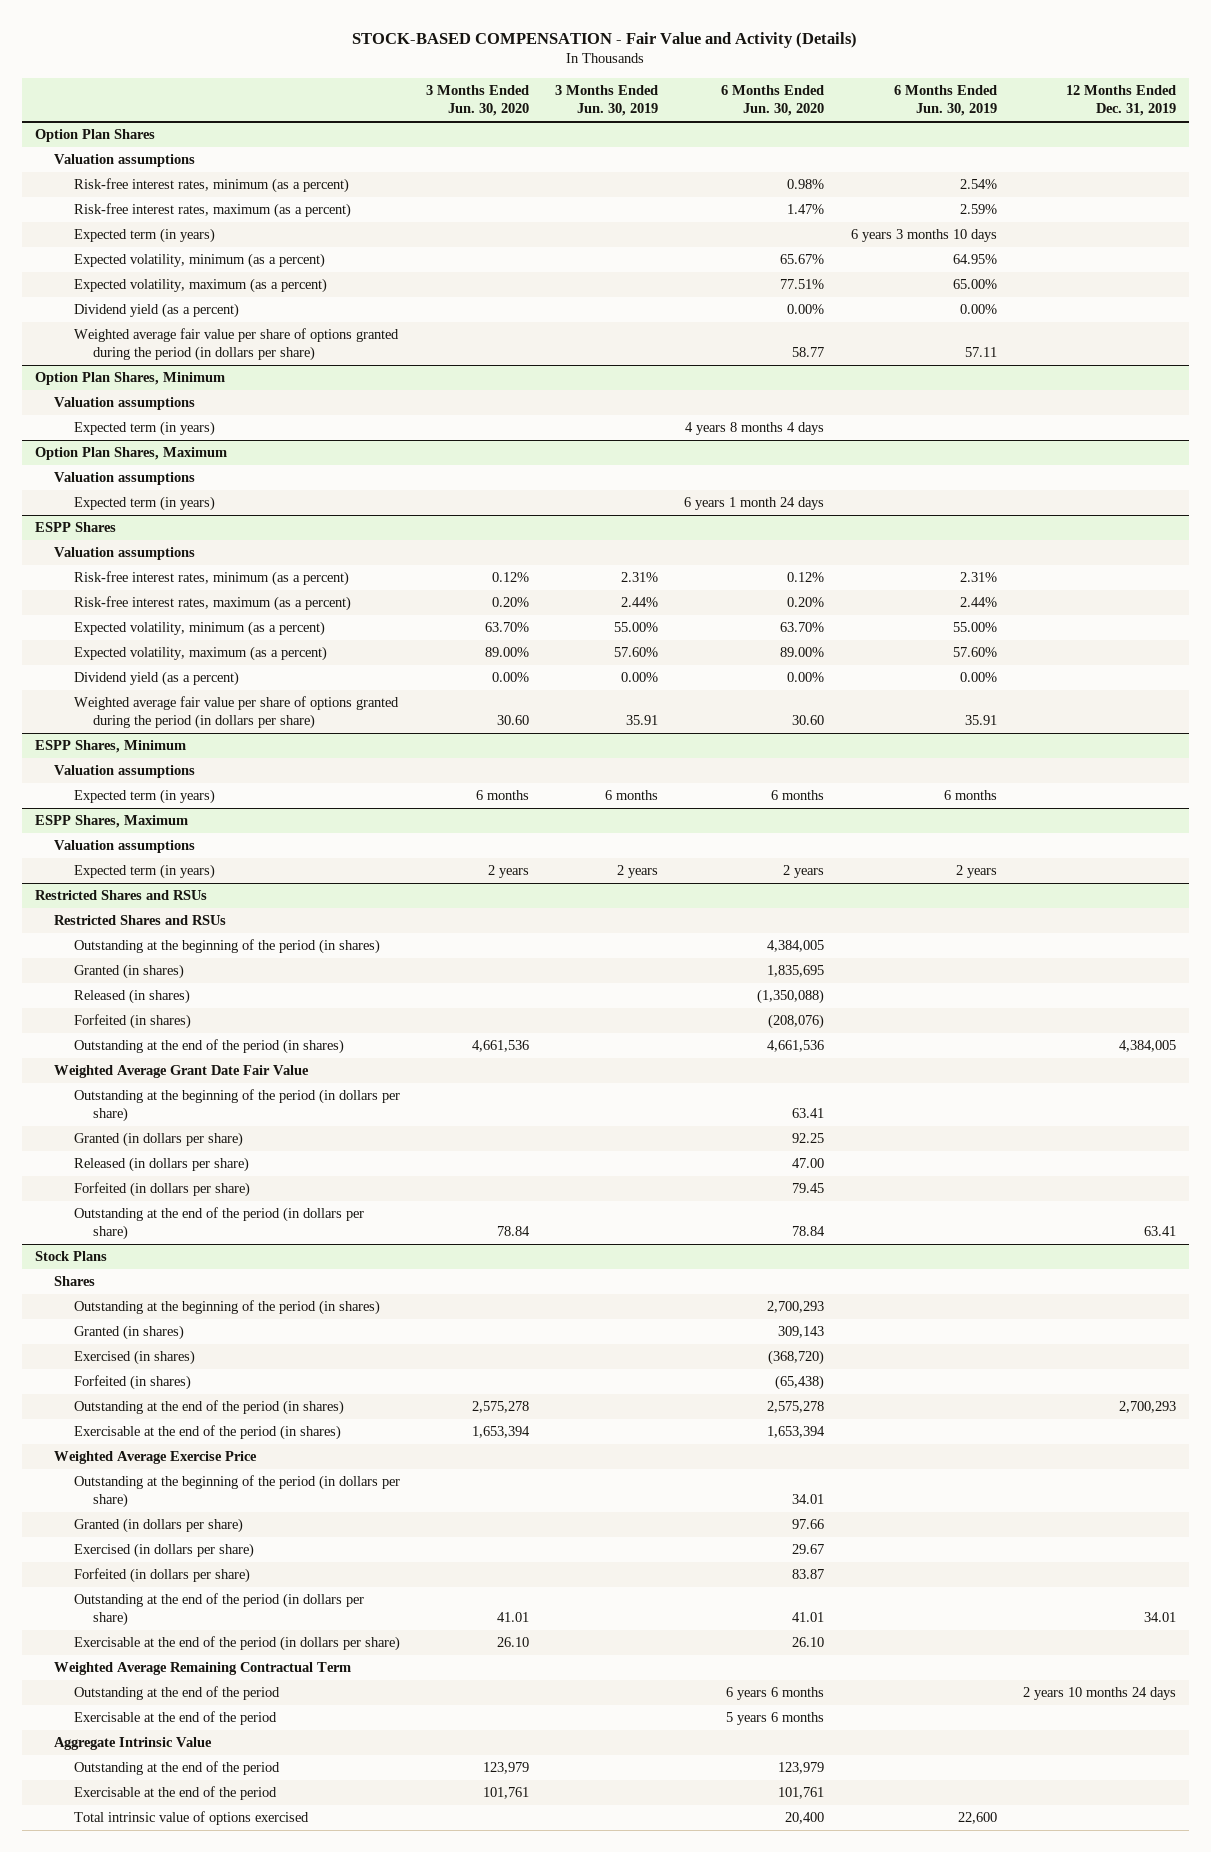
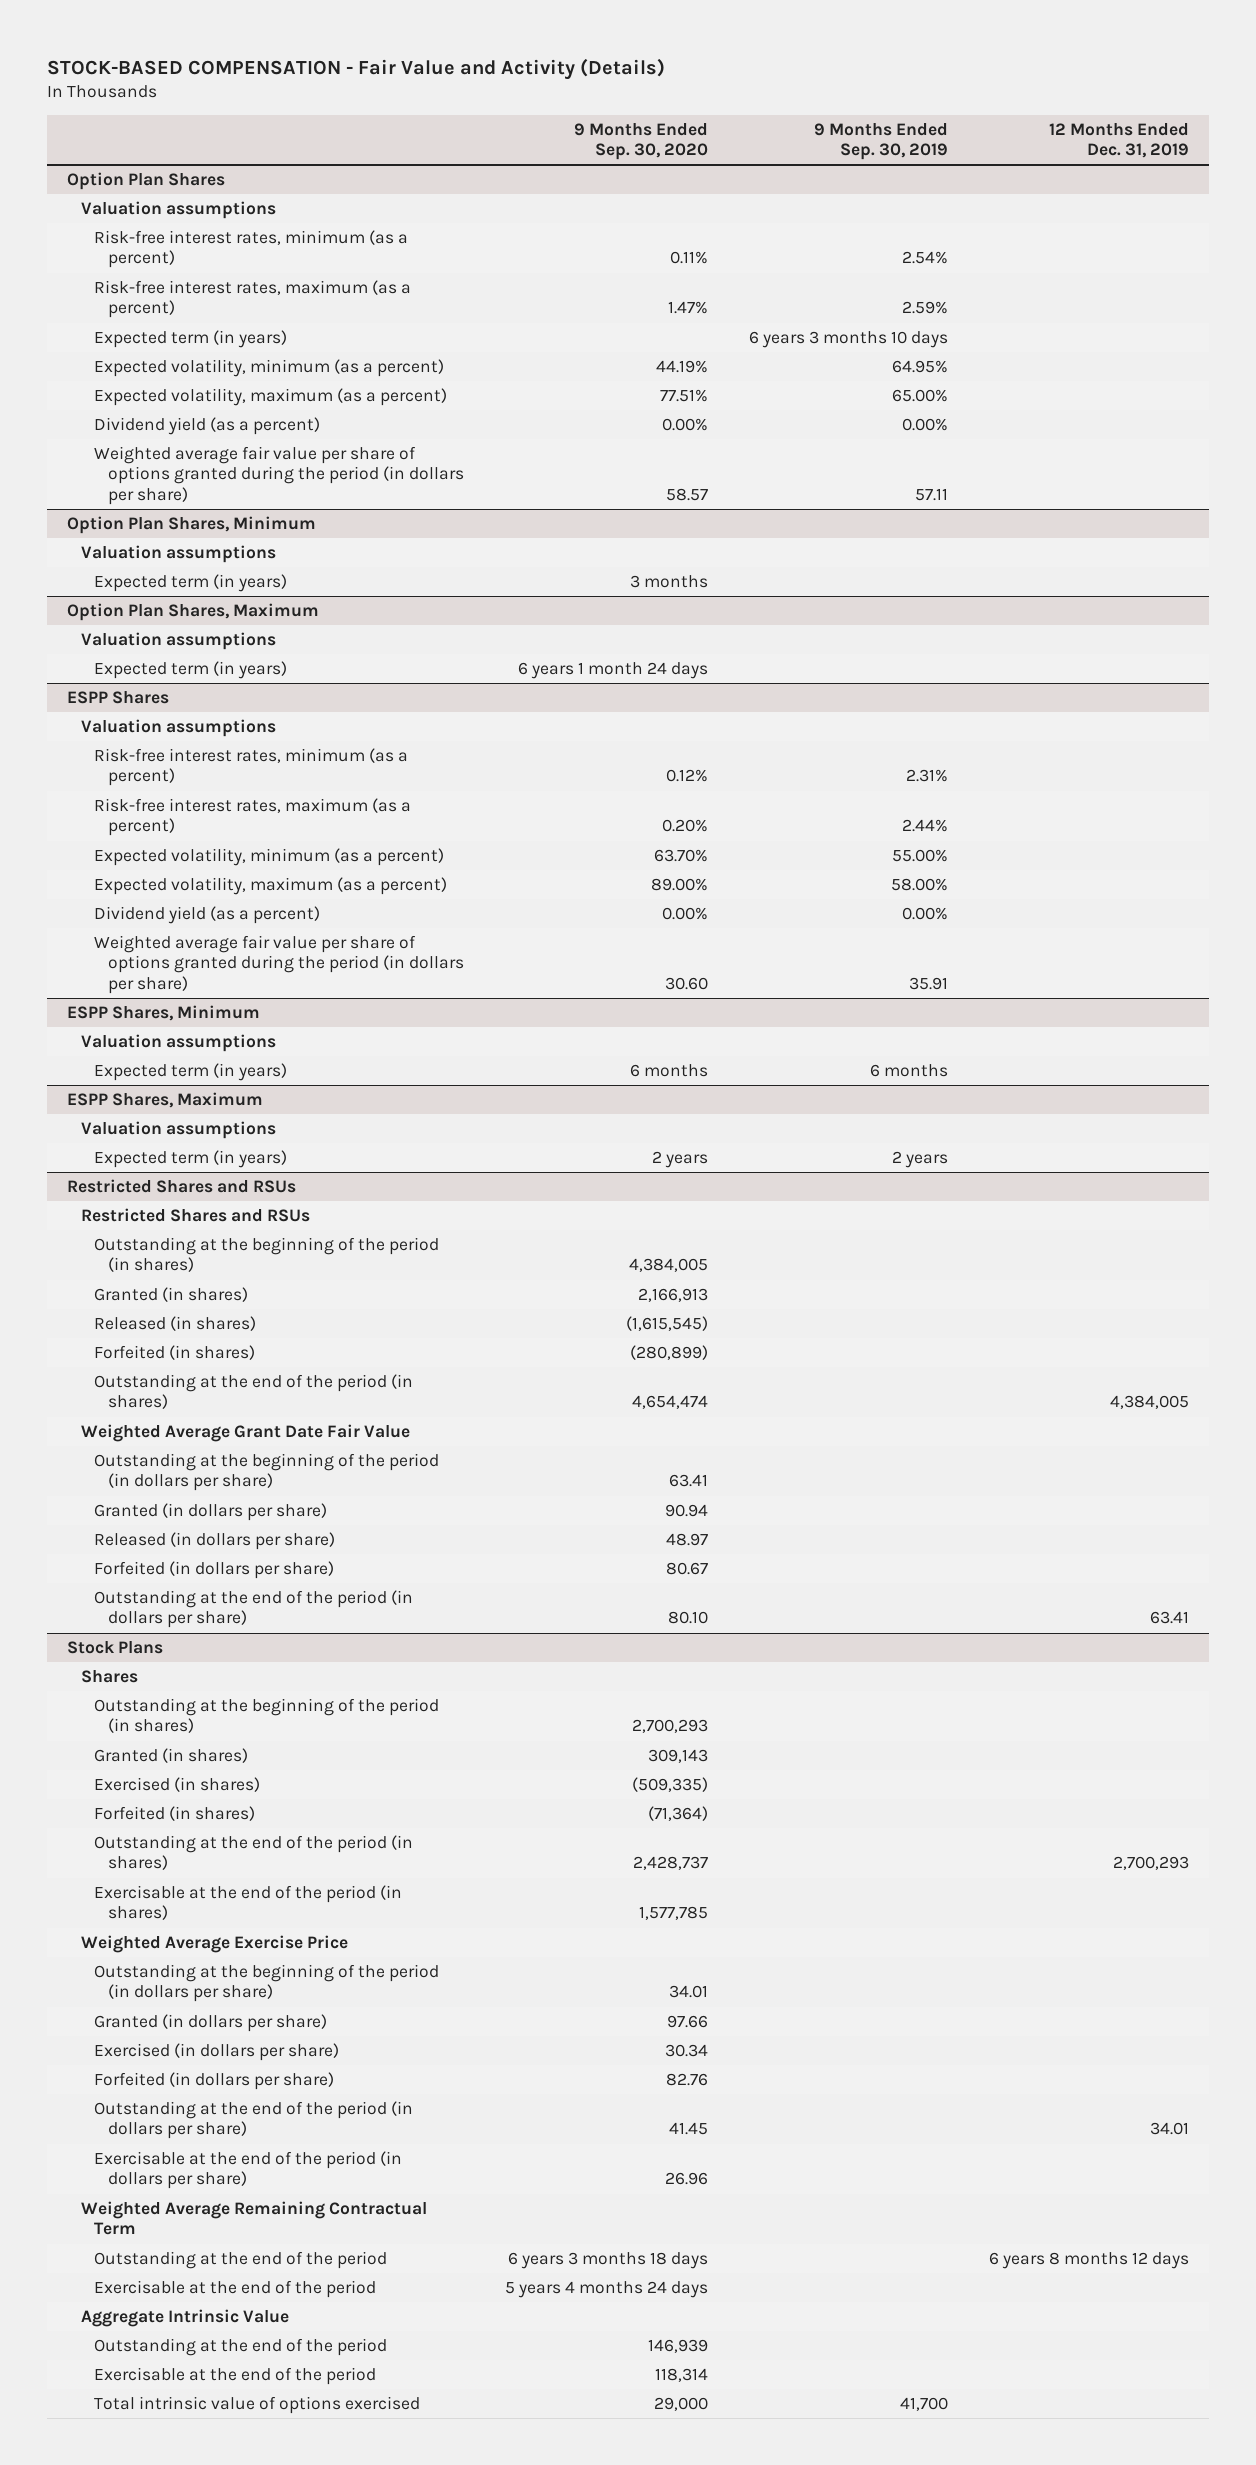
[425,85,529,117] 3 Months Ended Jun. 30, 2020 -> none
[555,85,659,117] 3 Months Ended Jun. 30, 2019 -> none
[721,85,825,117] 6 Months Ended Jun. 30, 2020 -> none
[893,85,997,117] 6 Months Ended Jun. 30, 2019 -> none
none -> [573,122,708,160] 9 Months Ended Sep. 30, 2020
none -> [813,122,948,160] 9 Months Ended Sep. 30, 2019
[1022,1687,1176,1701] 2 years 10 months 24 days -> [988,2252,1189,2270] 6 years 8 months 12 days

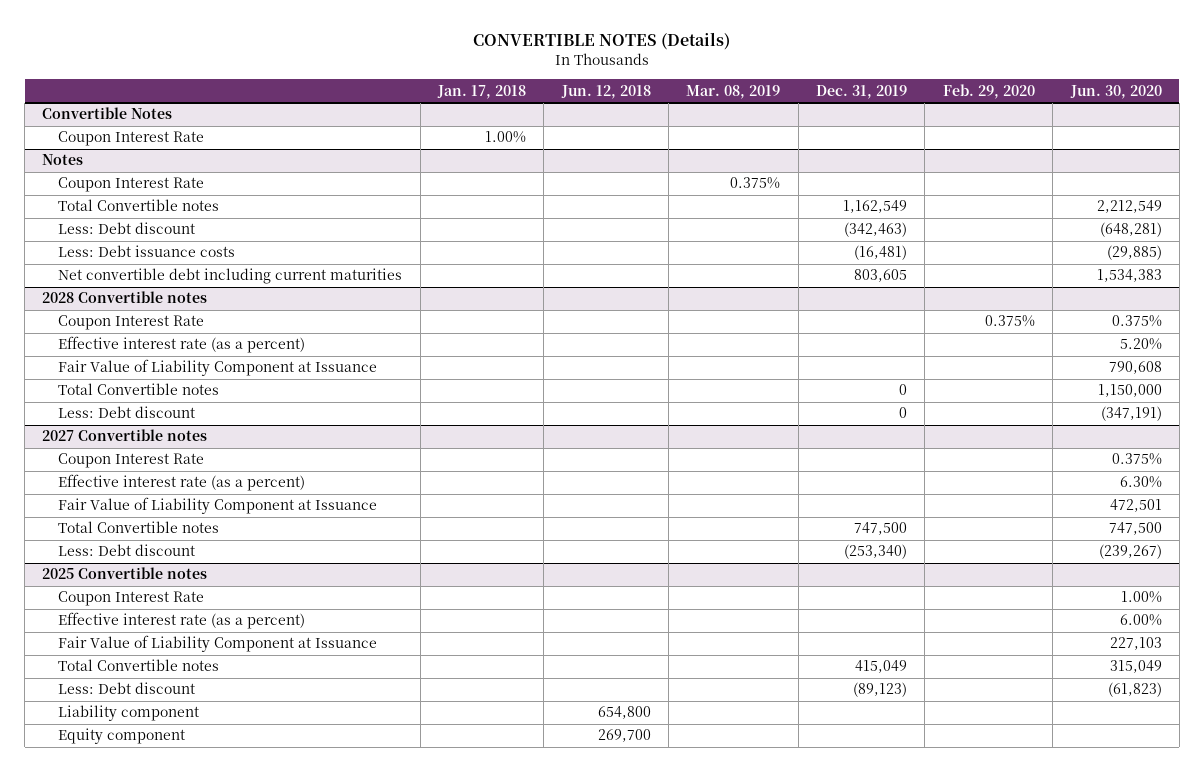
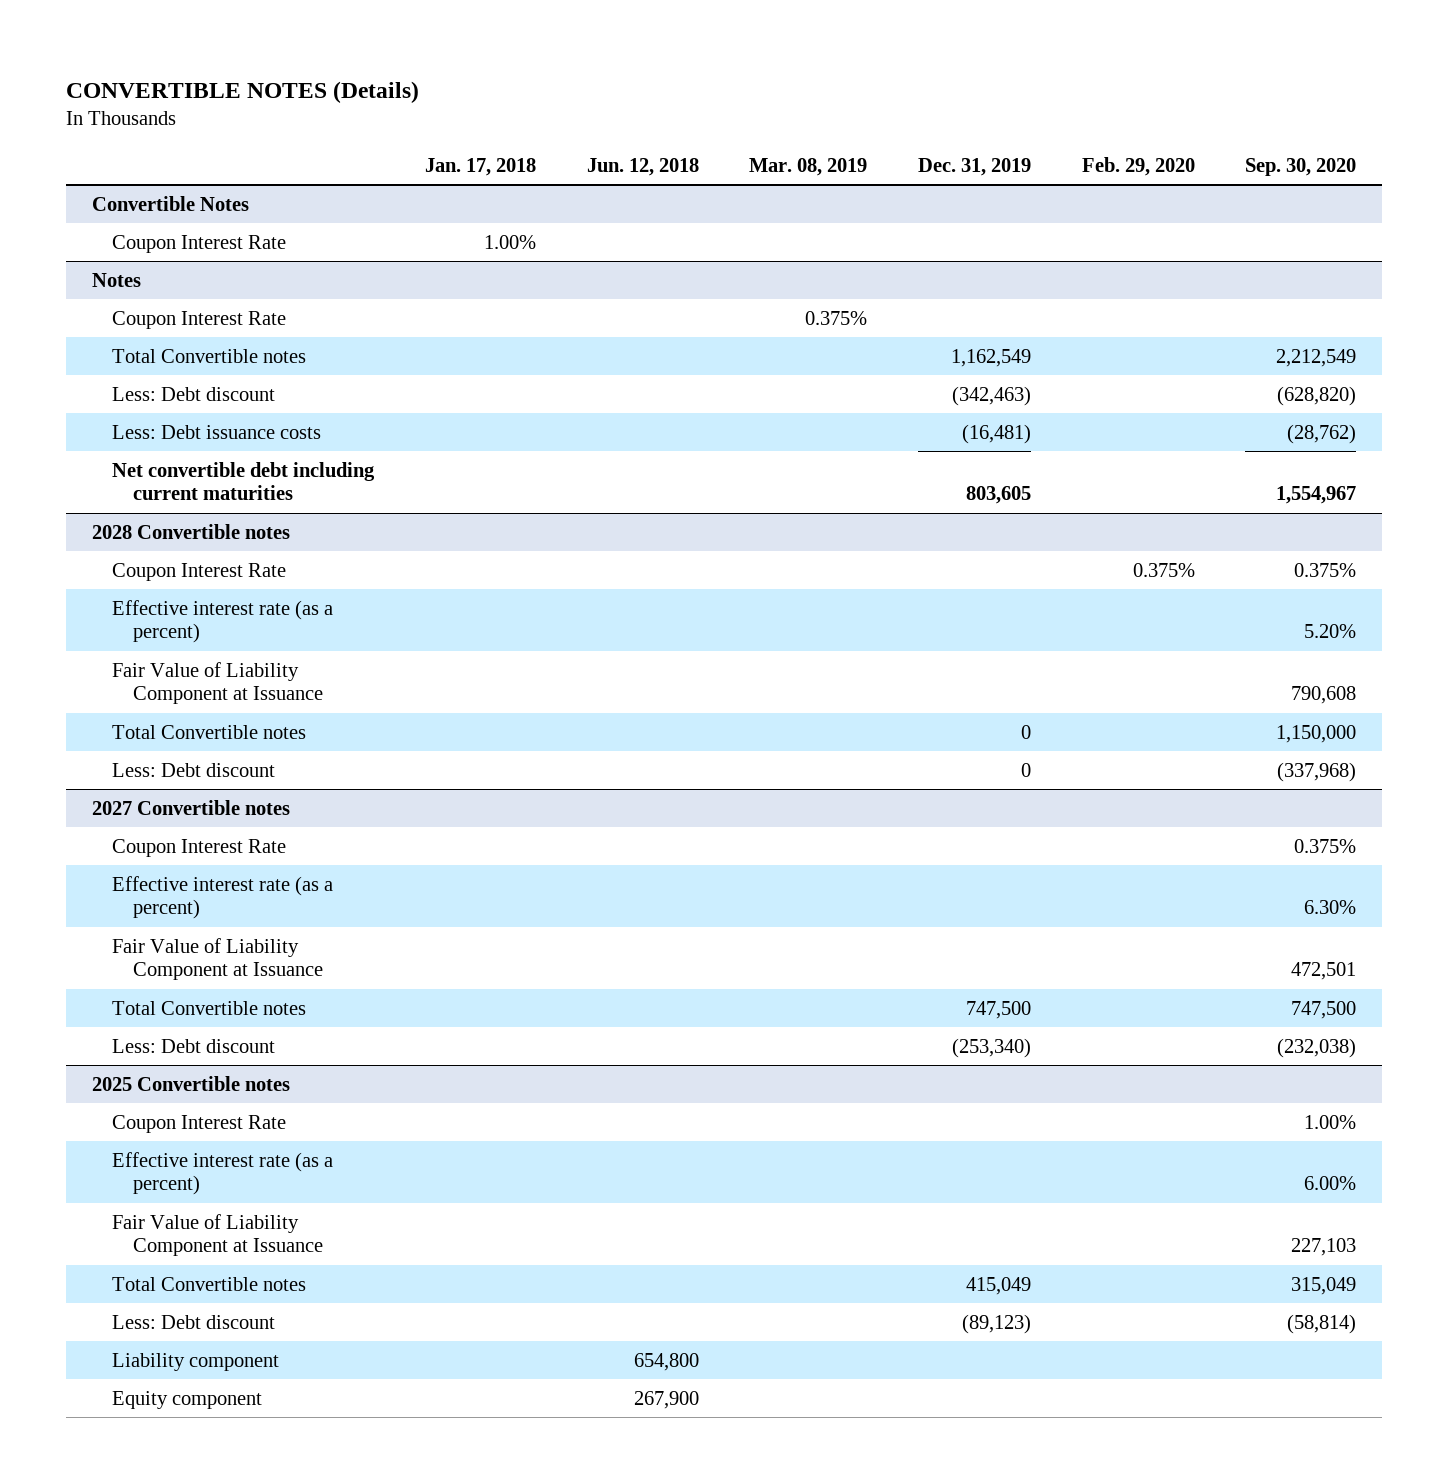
[1069,84,1162,99] Jun. 30, 2020 -> none
none -> [1245,157,1357,176] Sep. 30, 2020
[597,729,651,743] 269,700 -> [633,1390,699,1409] 267,900

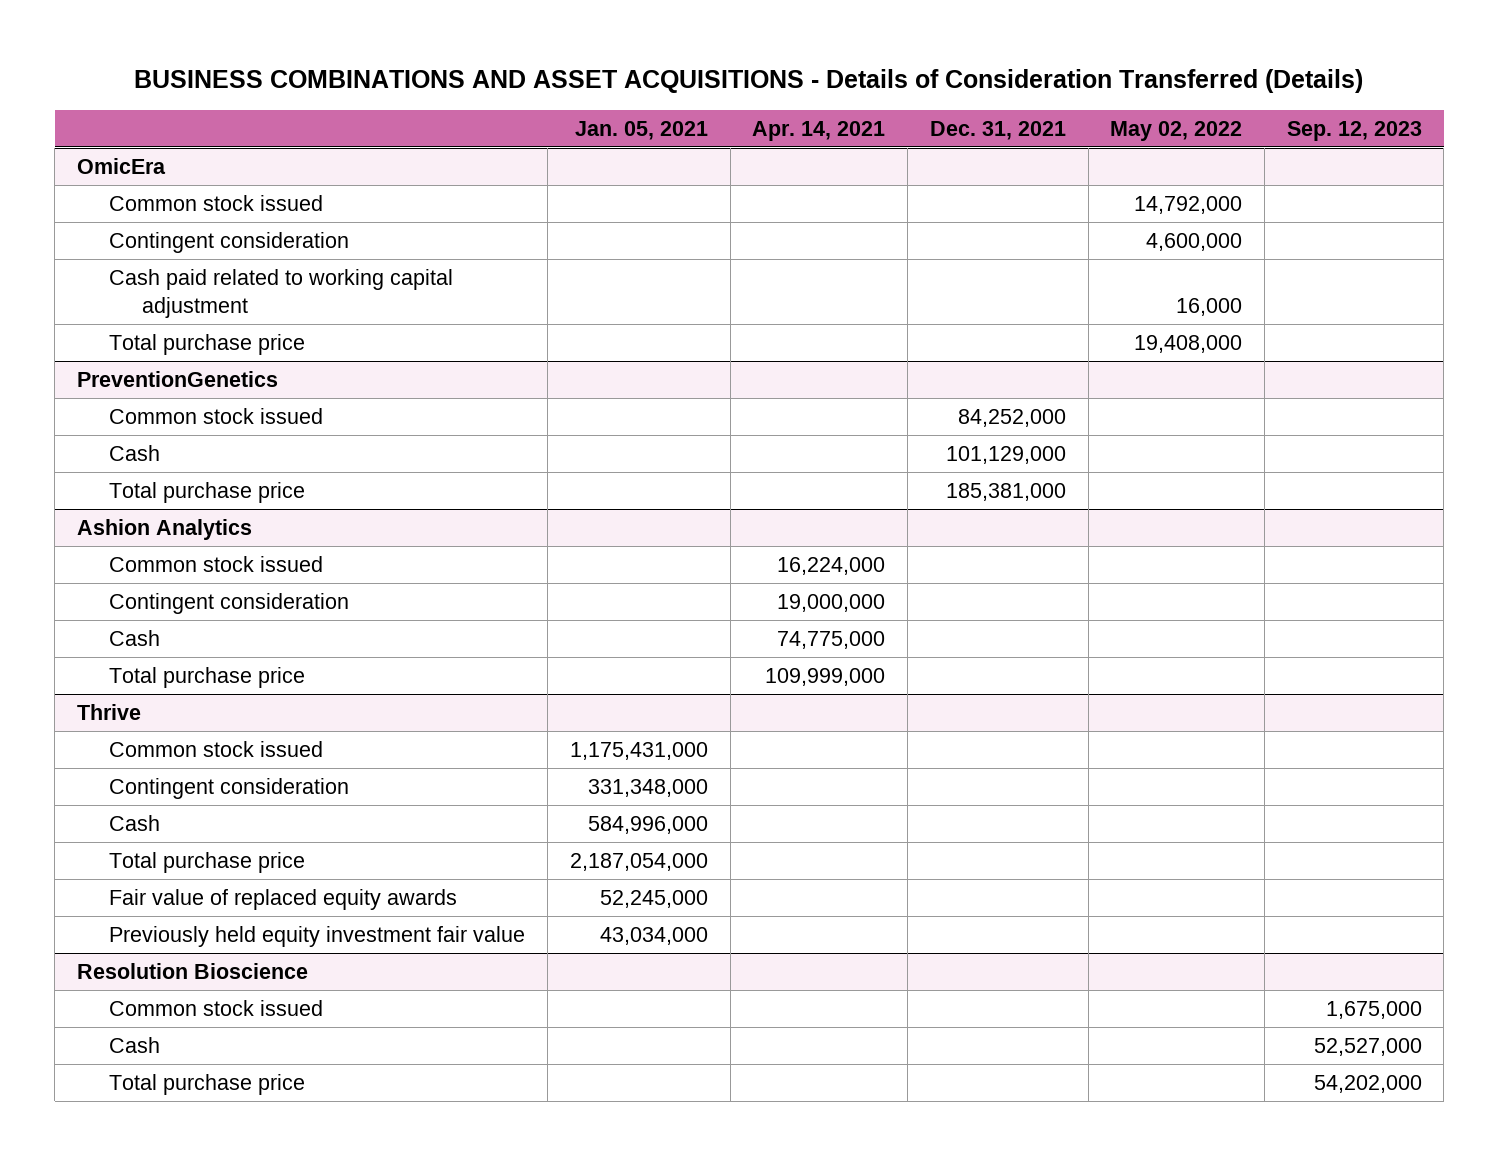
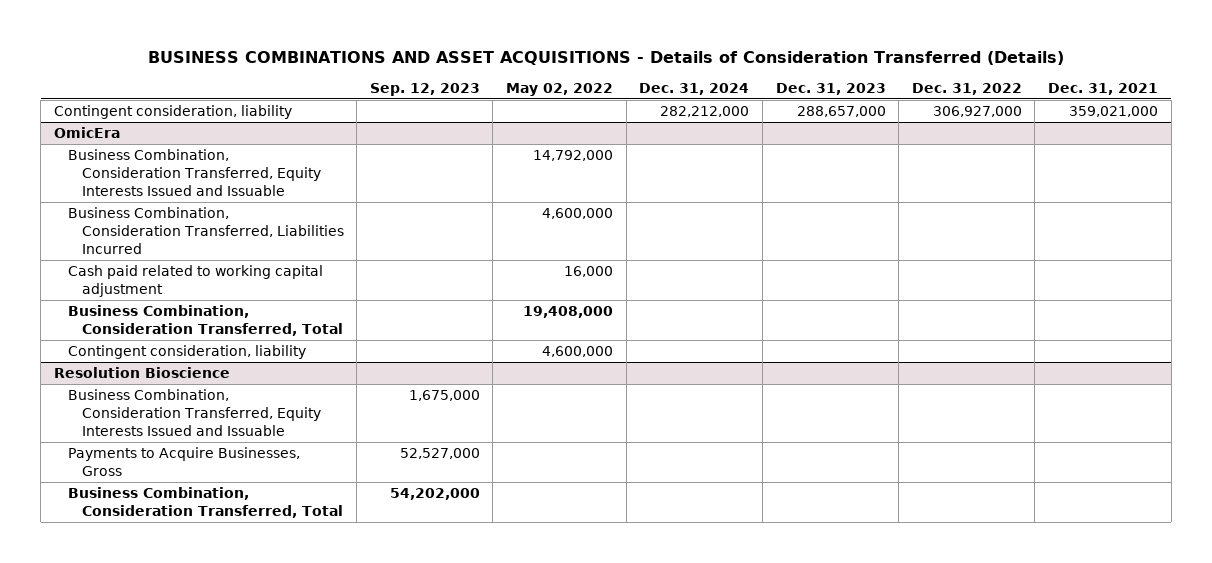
[574,120,708,140] Jan. 05, 2021 -> none
[752,120,886,141] Apr. 14, 2021 -> none
none -> [639,82,750,95] Dec. 31, 2024
none -> [775,82,886,95] Dec. 31, 2023
none -> [911,82,1022,95] Dec. 31, 2022
none -> [54,105,293,120] Contingent consideration, liability
[109,194,324,211] Common stock issued -> [67,149,321,197] Business Combination, Consideration Transferred, Equity Interests Issued and Issuable
[109,231,350,253] Contingent consideration -> [67,207,344,255] Business Combination, Consideration Transferred, Liabilities Incurred
[76,370,278,387] PreventionGenetics -> none
[109,407,324,424] Common stock issued -> none
[109,444,161,461] Cash -> none
[109,481,306,503] Total purchase price -> none
[76,518,252,540] Ashion Analytics -> none
[109,555,324,572] Common stock issued -> none
[109,592,350,614] Contingent consideration -> none
[109,629,161,646] Cash -> none
[109,666,306,688] Total purchase price -> none
[76,703,141,720] Thrive -> none
[109,740,324,757] Common stock issued -> none
[109,777,350,799] Contingent consideration -> none
[109,814,161,831] Cash -> none
[109,851,306,873] Total purchase price -> none
[109,888,458,910] Fair value of replaced equity awards -> none
[109,925,526,947] Previously held equity investment fair value -> none
[109,333,306,355] Total purchase price -> [67,305,343,337] Business Combination, Consideration Transferred, Total
none -> [67,345,306,360] Contingent consideration, liability
[109,999,324,1016] Common stock issued -> [67,389,321,437] Business Combination, Consideration Transferred, Equity Interests Issued and Issuable
[109,1036,161,1053] Cash -> [67,447,300,477] Payments to Acquire Businesses, Gross
[109,1073,306,1095] Total purchase price -> [67,487,343,519] Business Combination, Consideration Transferred, Total

